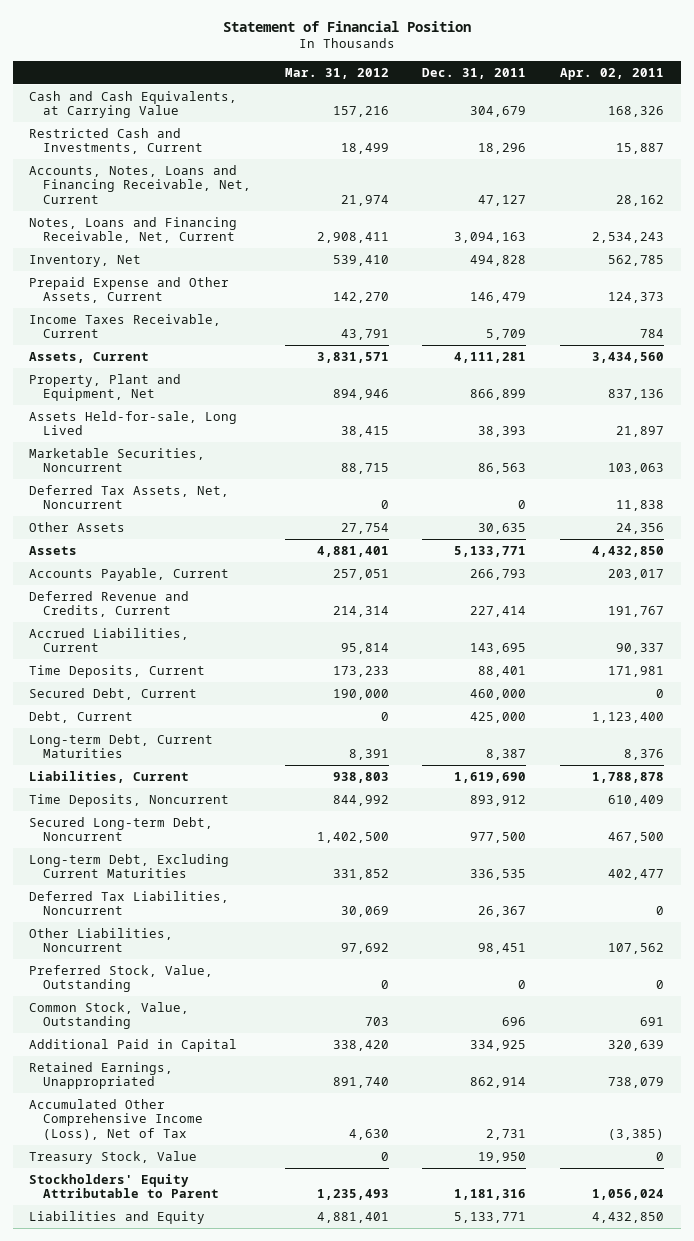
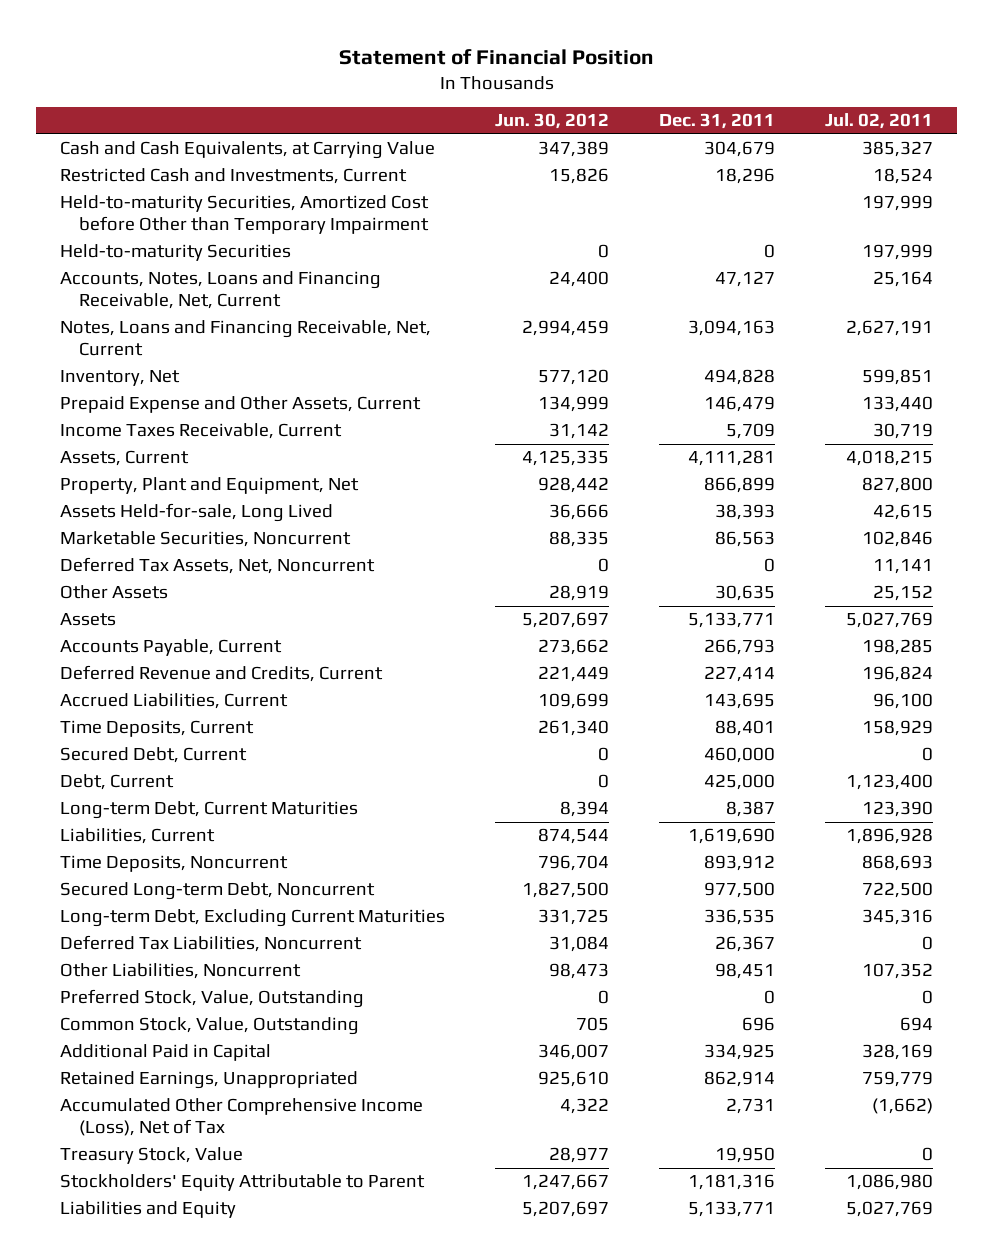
[284,67,389,79] Mar. 31, 2012 -> none
[560,67,665,80] Apr. 02, 2011 -> none
none -> [495,113,610,130] Jun. 30, 2012
none -> [824,113,933,130] Jul. 02, 2011
none -> [60,195,430,235] Held-to-maturity Securities, Amortized Cost before Other than Temporary Impairment
none -> [60,244,292,262] Held-to-maturity Securities

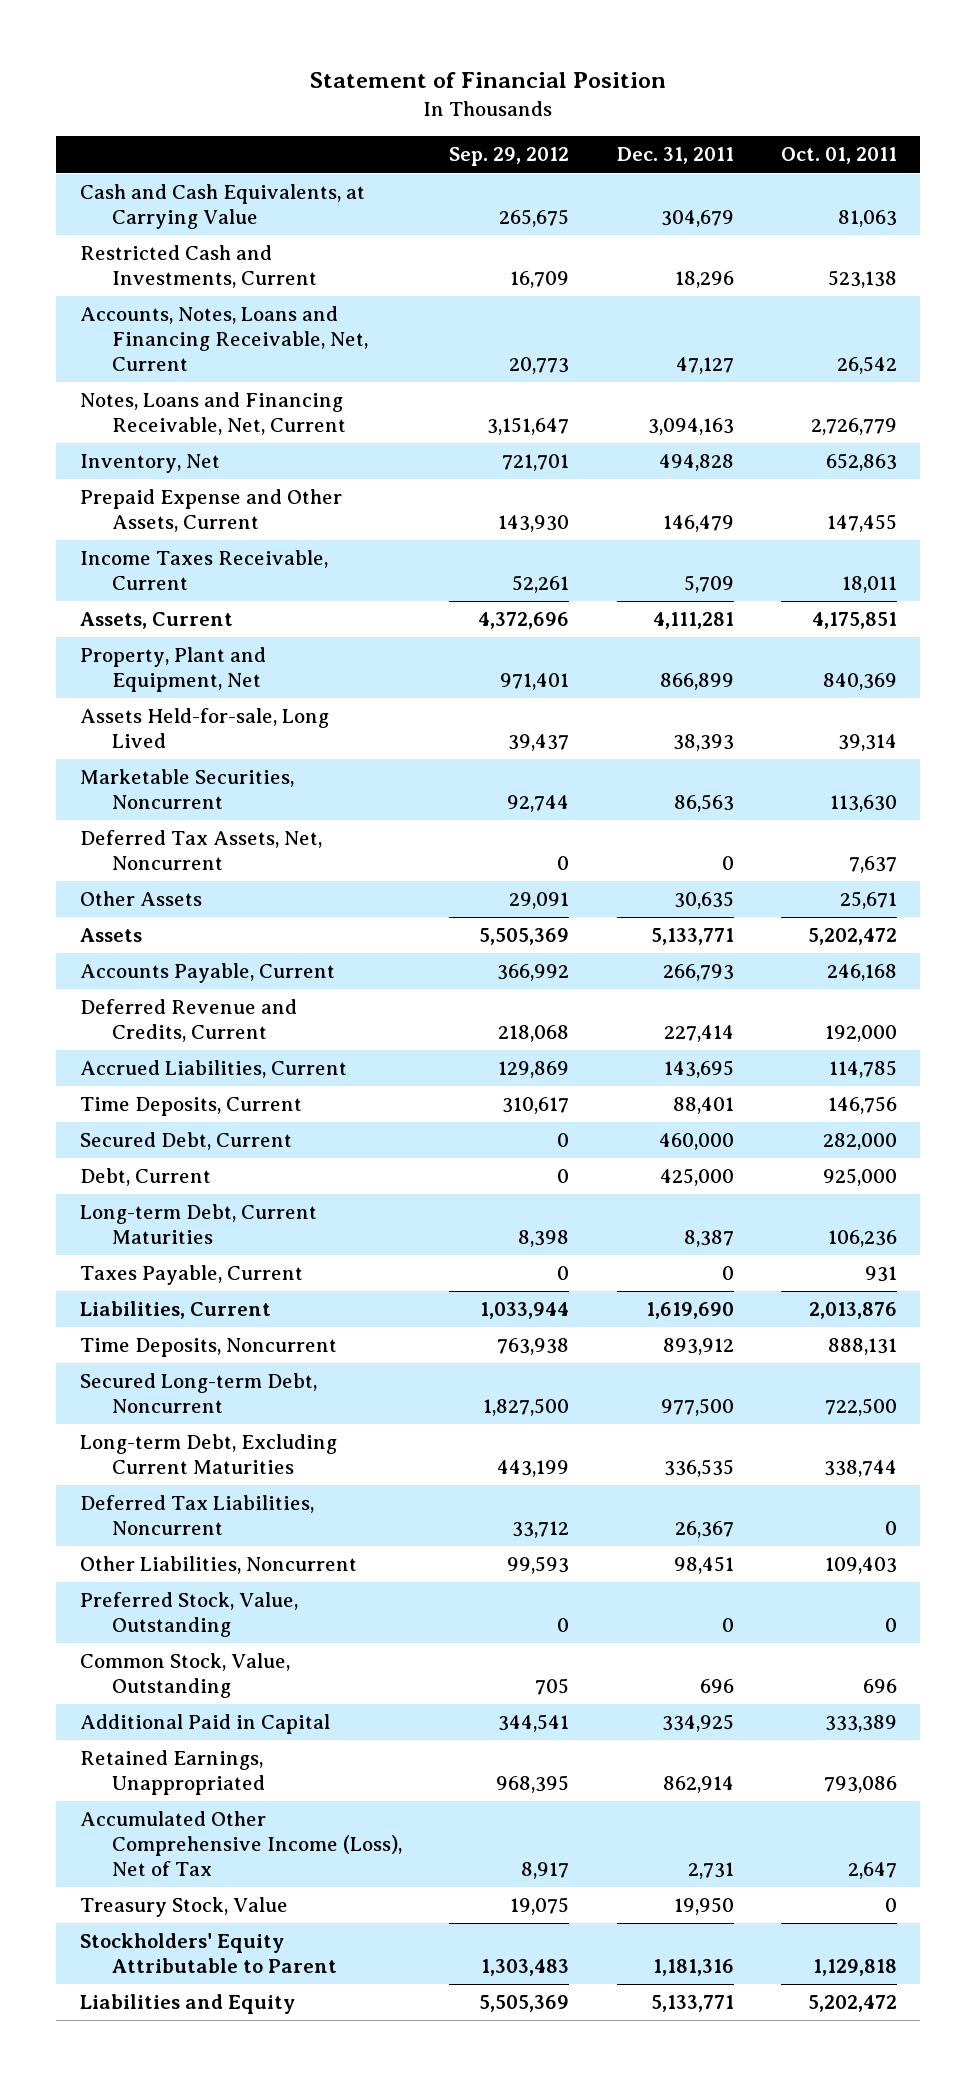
[495,113,610,130] Jun. 30, 2012 -> none
[824,113,933,130] Jul. 02, 2011 -> none
none -> [449,147,570,167] Sep. 29, 2012
none -> [780,147,897,165] Oct. 01, 2011
[60,195,430,235] Held-to-maturity Securities, Amortized Cost before Other than Temporary Impairment -> none
[60,244,292,262] Held-to-maturity Securities -> none
none -> [79,1265,303,1286] Taxes Payable, Current

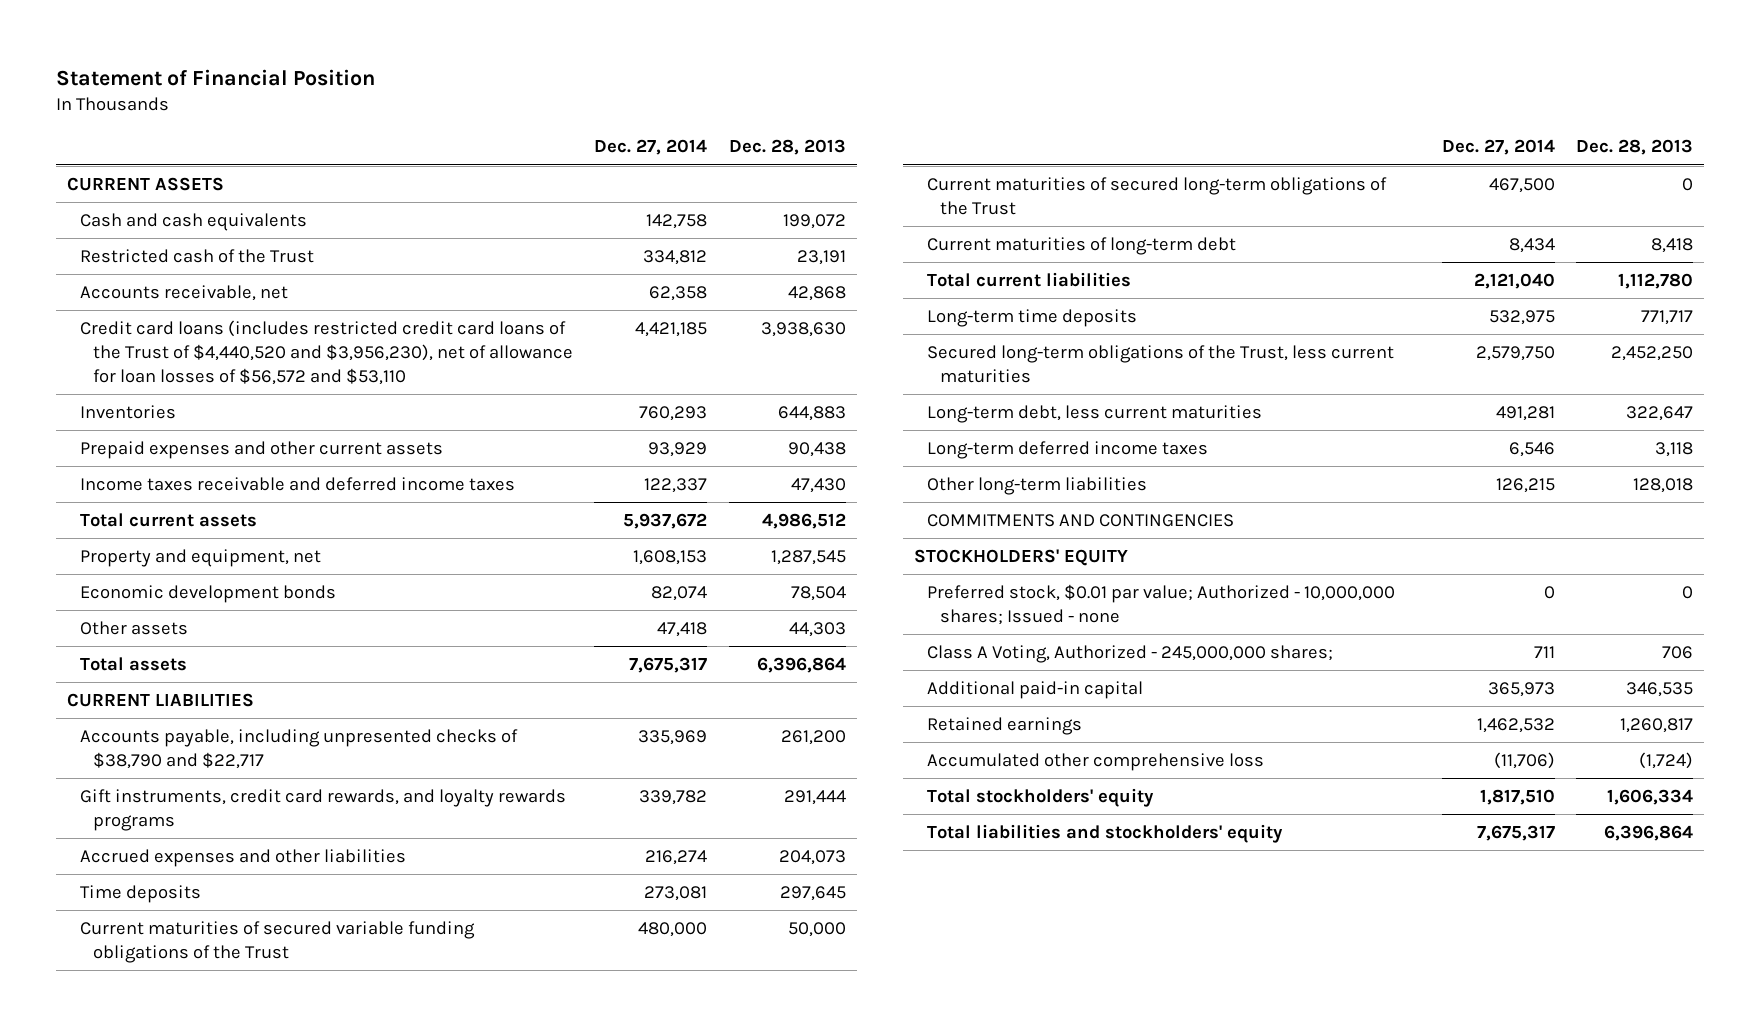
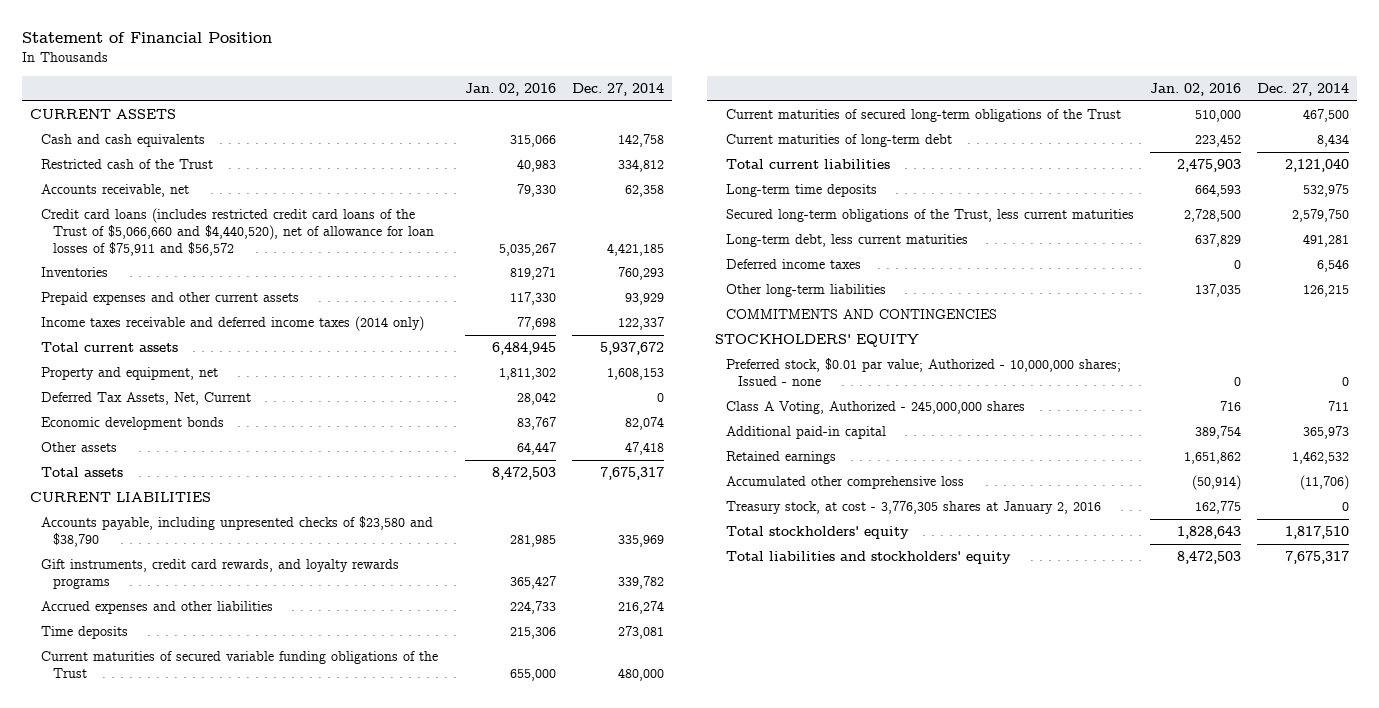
[729,139,847,156] Dec. 28, 2013 -> none
none -> [465,83,557,97] Jan. 02, 2016
[79,320,573,385] Credit card loans (includes restricted credit card loans of the Trust of $4,440,520 and $3,956,230), net of allowance for loan losses of $56,572 and $53,110 -> [41,208,435,256] Credit card loans (includes restricted credit card loans of the Trust of $5,066,660 and $4,440,520), net of allowance for loan losses of $75,911 and $56,572
[79,477,515,492] Income taxes receivable and deferred income taxes -> [41,316,425,332] Income taxes receivable and deferred income taxes (2014 only)
none -> [41,392,252,406] Deferred Tax Assets, Net, Current
[79,729,518,769] Accounts payable, including unpresented checks of $38,790 and $22,717 -> [41,516,434,548] Accounts payable, including unpresented checks of $23,580 and $38,790
[927,441,1209,460] Long-term deferred income taxes -> [726,259,862,270] Deferred income taxes
[927,645,1334,664] Class A Voting, Authorized - 245,000,000 shares; -> [726,401,1026,415] Class A Voting, Authorized - 245,000,000 shares
none -> [726,501,1102,515] Treasury stock, at cost - 3,776,305 shares at January 2, 2016

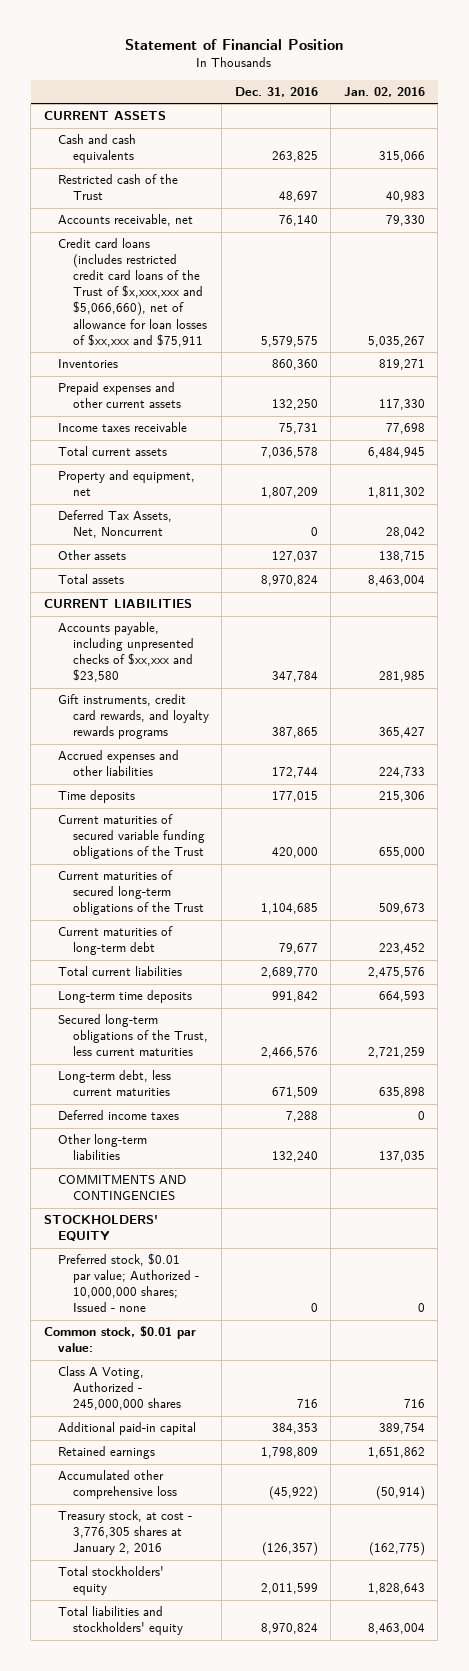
[572,83,665,97] Dec. 27, 2014 -> none
none -> [234,86,318,97] Dec. 31, 2016
[41,208,435,256] Credit card loans (includes restricted credit card loans of the Trust of $5,066,660 and $4,440,520), net of allowance for loan losses of $75,911 and $56,572 -> [58,238,207,347] Credit card loans (includes restricted credit card loans of the Trust of $x,xxx,xxx and $5,066,660), net of allowance for loan losses of $xx,xxx and $75,911
[41,316,425,332] Income taxes receivable and deferred income taxes (2014 only) -> [58,422,188,433] Income taxes receivable
[41,417,225,431] Economic development bonds -> none
[41,392,252,406] Deferred Tax Assets, Net, Current -> [58,510,173,539] Deferred Tax Assets, Net, Noncurrent
[517,442,557,456] 64,447 -> [378,551,425,563] 138,715
[492,467,557,481] 8,472,503 -> [367,575,425,587] 8,463,004
[41,516,434,548] Accounts payable, including unpresented checks of $23,580 and $38,790 -> [58,622,194,683] Accounts payable, including unpresented checks of $xx,xxx and $23,580
[1195,110,1242,123] 510,000 -> [378,903,425,915] 509,673
[1177,159,1242,173] 2,475,903 -> [367,967,425,979] 2,475,576
[1184,209,1242,223] 2,728,500 -> [367,1047,425,1059] 2,721,259
[1195,234,1242,248] 637,829 -> [378,1087,425,1099] 635,898
none -> [43,1326,196,1353] Common stock, $0.01 par value:
[1195,501,1242,515] 162,775 -> [368,1542,425,1557] (162,775)
[1177,551,1242,565] 8,472,503 -> [367,1623,425,1635] 8,463,004

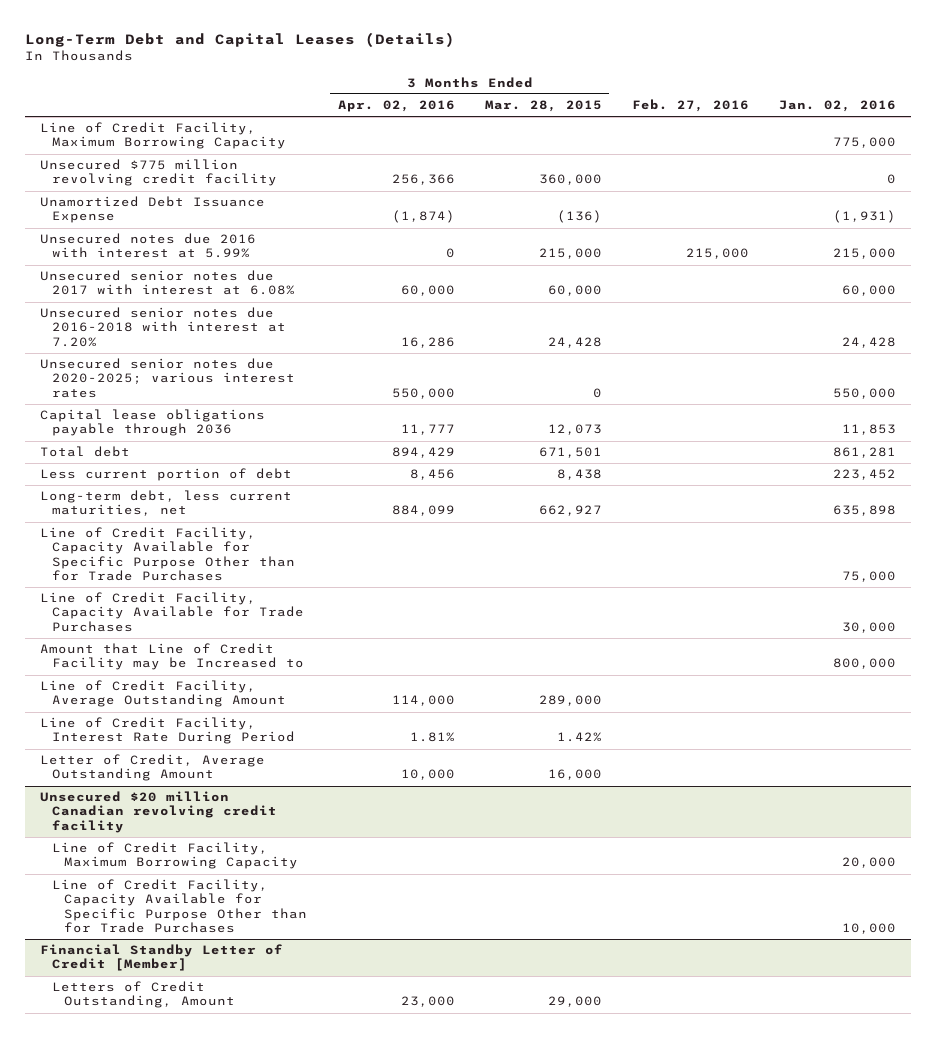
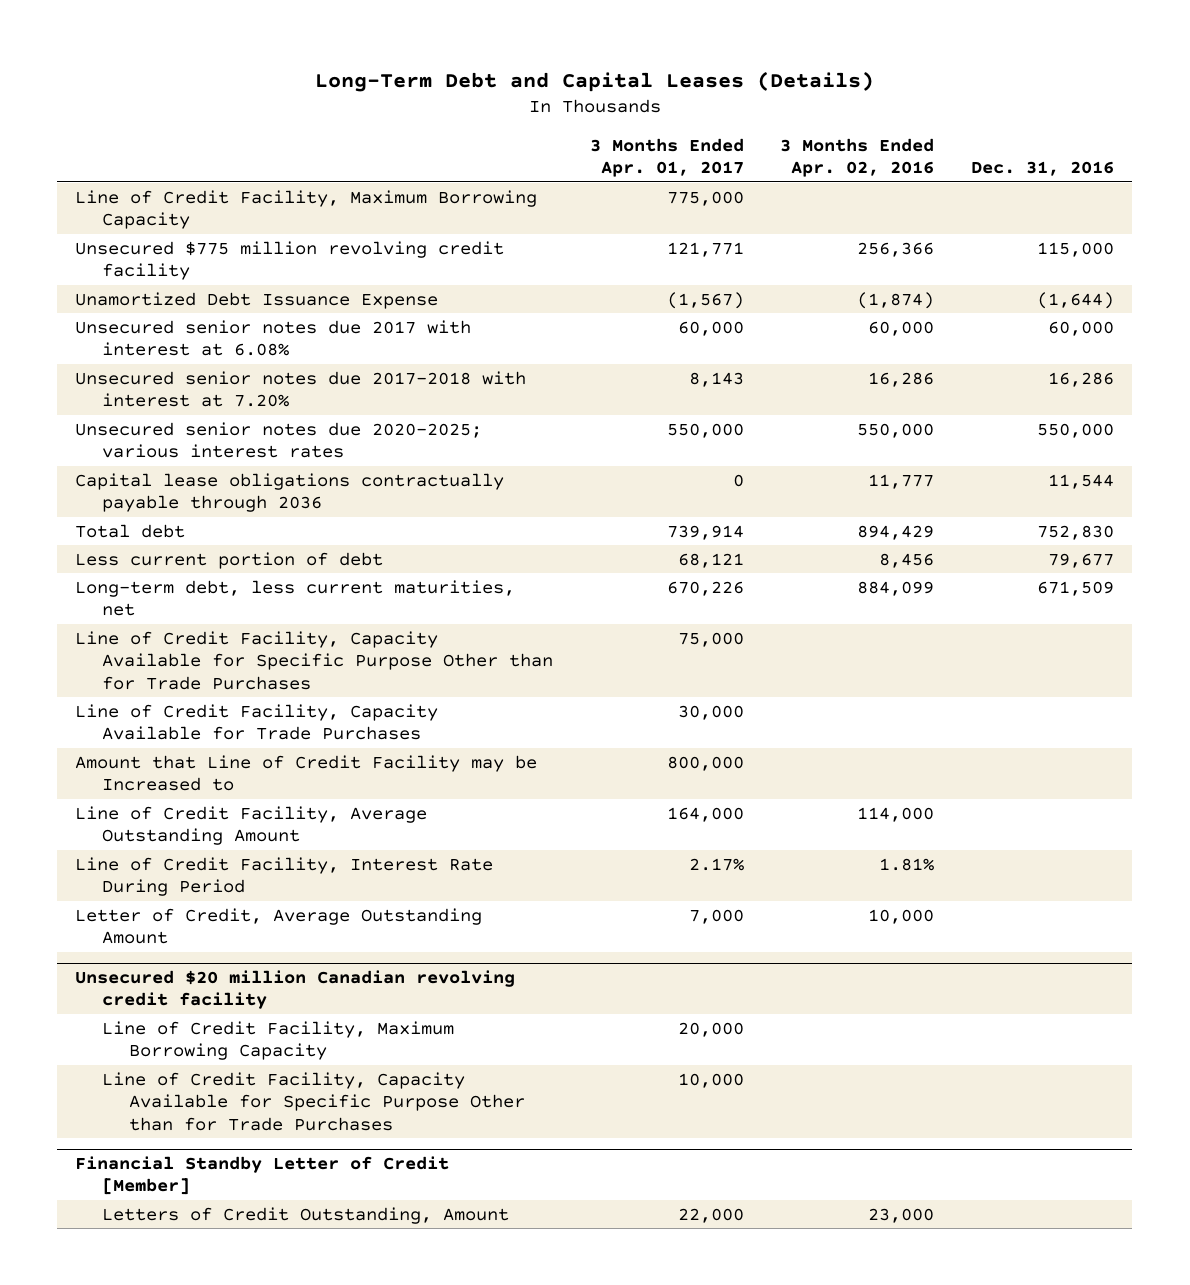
[484,100,602,113] Mar. 28, 2015 -> none
[632,99,750,113] Feb. 27, 2016 -> none
[779,100,897,113] Jan. 02, 2016 -> none
none -> [589,137,744,178] 3 Months Ended Apr. 01, 2017
none -> [971,161,1115,177] Dec. 31, 2016
[40,233,257,259] Unsecured notes due 2016 with interest at 5.99% -> none
[40,307,287,347] Unsecured senior notes due 2016-2018 with interest at 7.20% -> [75,370,527,408] Unsecured senior notes due 2017-2018 with interest at 7.20%
[40,409,266,437] Capital lease obligations payable through 2036 -> [75,472,505,513] Capital lease obligations contractually payable through 2036

